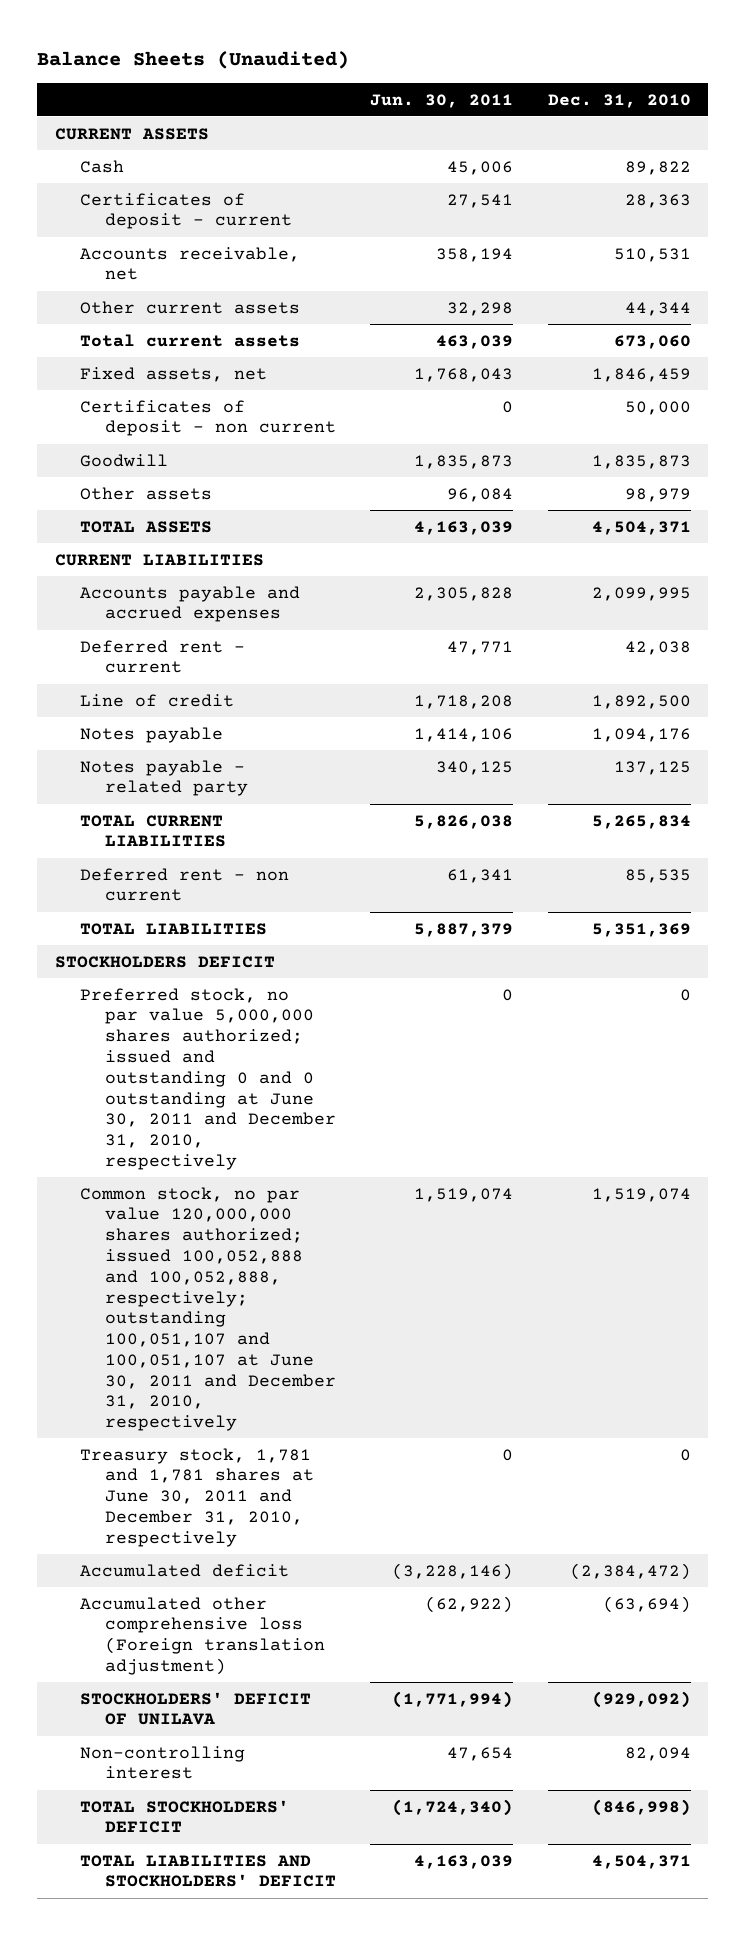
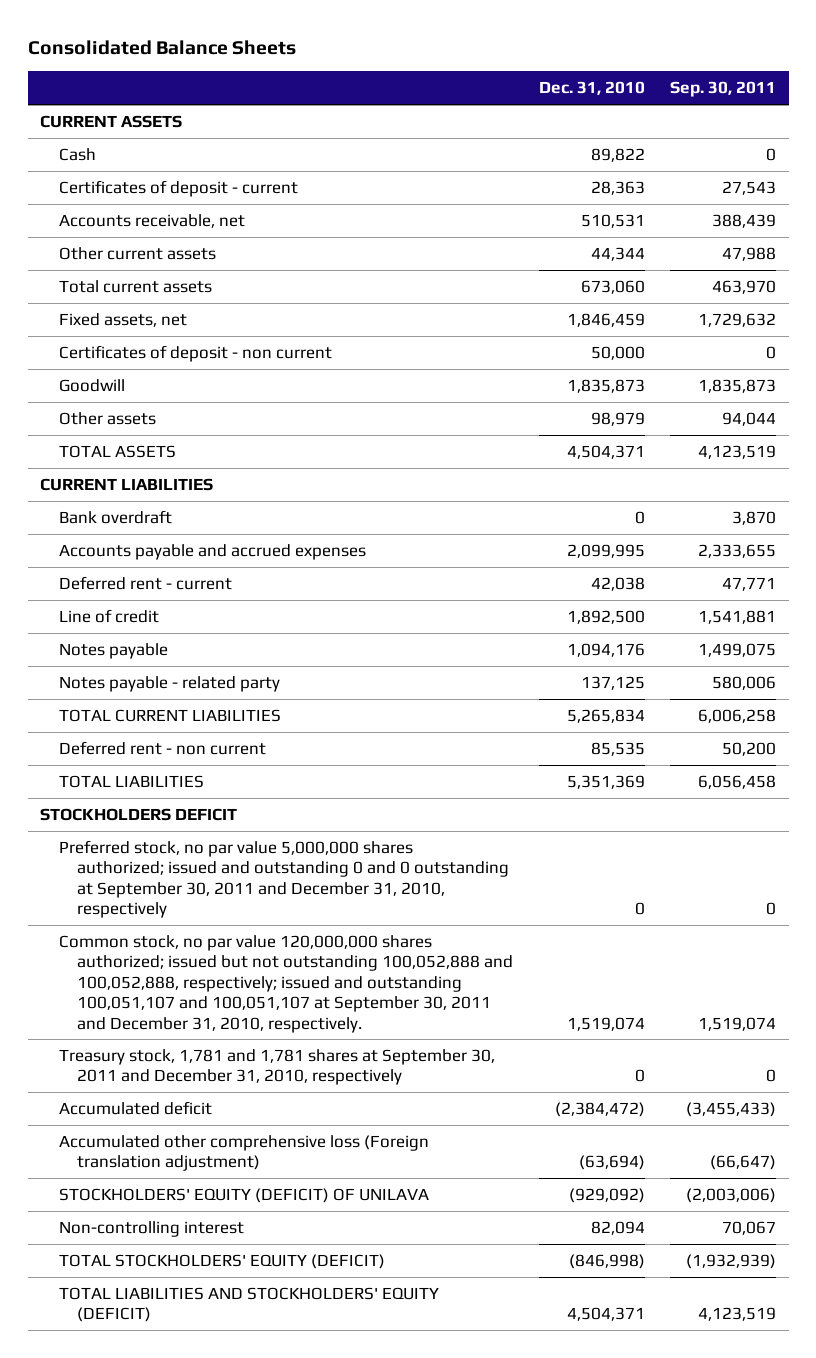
[37,51,350,70] Balance Sheets (Unaudited) -> [27,40,296,56] Consolidated Balance Sheets
[370,93,514,108] Jun. 30, 2011 -> none
none -> [669,81,776,98] Sep. 30, 2011
none -> [58,509,172,524] Bank overdraft
[79,987,336,1170] Preferred stock, no par value 5,000,000 shares authorized; issued and outstanding 0 and 0 outstanding at June 30, 2011 and December 31, 2010, respectively -> [58,839,510,919] Preferred stock, no par value 5,000,000 shares authorized; issued and outstanding 0 and 0 outstanding at September 30, 2011 and December 31, 2010, respectively
[79,1186,336,1432] Common stock, no par value 120,000,000 shares authorized; issued 100,052,888 and 100,052,888, respectively; outstanding 100,051,107 and 100,051,107 at June 30, 2011 and December 31, 2010, respectively -> [58,934,514,1033] Common stock, no par value 120,000,000 shares authorized; issued but not outstanding 100,052,888 and 100,052,888, respectively; issued and outstanding 100,051,107 and 100,051,107 at September 30, 2011 and December 31, 2010, respectively.
[79,1447,314,1547] Treasury stock, 1,781 and 1,781 shares at June 30, 2011 and December 31, 2010, respectively -> [58,1048,495,1086] Treasury stock, 1,781 and 1,781 shares at September 30, 2011 and December 31, 2010, respectively
[79,1691,311,1726] STOCKHOLDERS' DEFICIT OF UNILAVA -> [58,1187,429,1203] STOCKHOLDERS' EQUITY (DEFICIT) OF UNILAVA
[79,1799,289,1834] TOTAL STOCKHOLDERS' DEFICIT -> [58,1253,385,1269] TOTAL STOCKHOLDERS' EQUITY (DEFICIT)
[79,1854,336,1888] TOTAL LIABILITIES AND STOCKHOLDERS' DEFICIT -> [58,1286,439,1323] TOTAL LIABILITIES AND STOCKHOLDERS' EQUITY (DEFICIT)

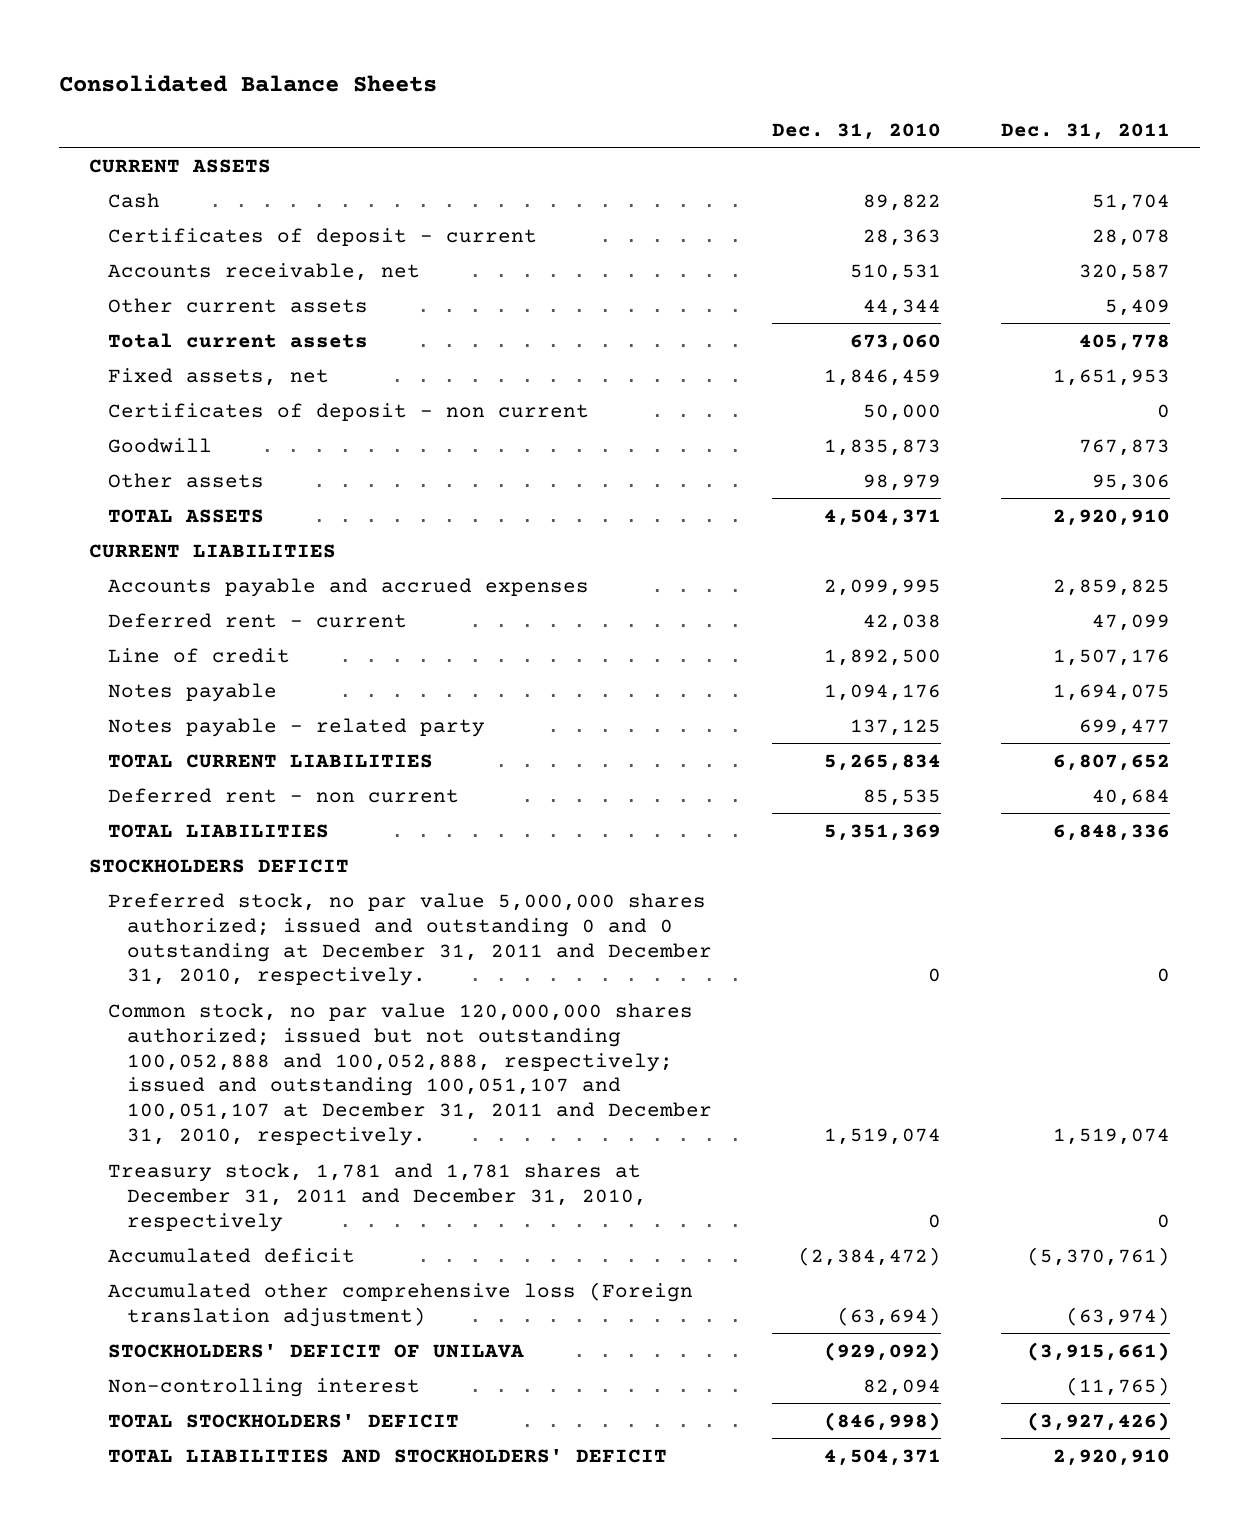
[669,81,776,98] Sep. 30, 2011 -> none
none -> [1001,122,1171,140] Dec. 31, 2011
[58,509,172,524] Bank overdraft -> none
[58,839,510,919] Preferred stock, no par value 5,000,000 shares authorized; issued and outstanding 0 and 0 outstanding at September 30, 2011 and December 31, 2010, respectively -> [107,892,713,987] Preferred stock, no par value 5,000,000 shares authorized; issued and outstanding 0 and 0 outstanding at December 31, 2011 and December 31, 2010, respectively.
[58,934,514,1033] Common stock, no par value 120,000,000 shares authorized; issued but not outstanding 100,052,888 and 100,052,888, respectively; issued and outstanding 100,051,107 and 100,051,107 at September 30, 2011 and December 31, 2010, respectively. -> [107,1002,713,1147] Common stock, no par value 120,000,000 shares authorized; issued but not outstanding 100,052,888 and 100,052,888, respectively; issued and outstanding 100,051,107 and 100,051,107 at December 31, 2011 and December 31, 2010, respectively.
[58,1048,495,1086] Treasury stock, 1,781 and 1,781 shares at September 30, 2011 and December 31, 2010, respectively -> [107,1162,648,1232] Treasury stock, 1,781 and 1,781 shares at December 31, 2011 and December 31, 2010, respectively
[58,1187,429,1203] STOCKHOLDERS' EQUITY (DEFICIT) OF UNILAVA -> [107,1343,524,1358] STOCKHOLDERS' DEFICIT OF UNILAVA
[58,1253,385,1269] TOTAL STOCKHOLDERS' EQUITY (DEFICIT) -> [107,1413,459,1428] TOTAL STOCKHOLDERS' DEFICIT
[58,1286,439,1323] TOTAL LIABILITIES AND STOCKHOLDERS' EQUITY (DEFICIT) -> [107,1448,667,1463] TOTAL LIABILITIES AND STOCKHOLDERS' DEFICIT

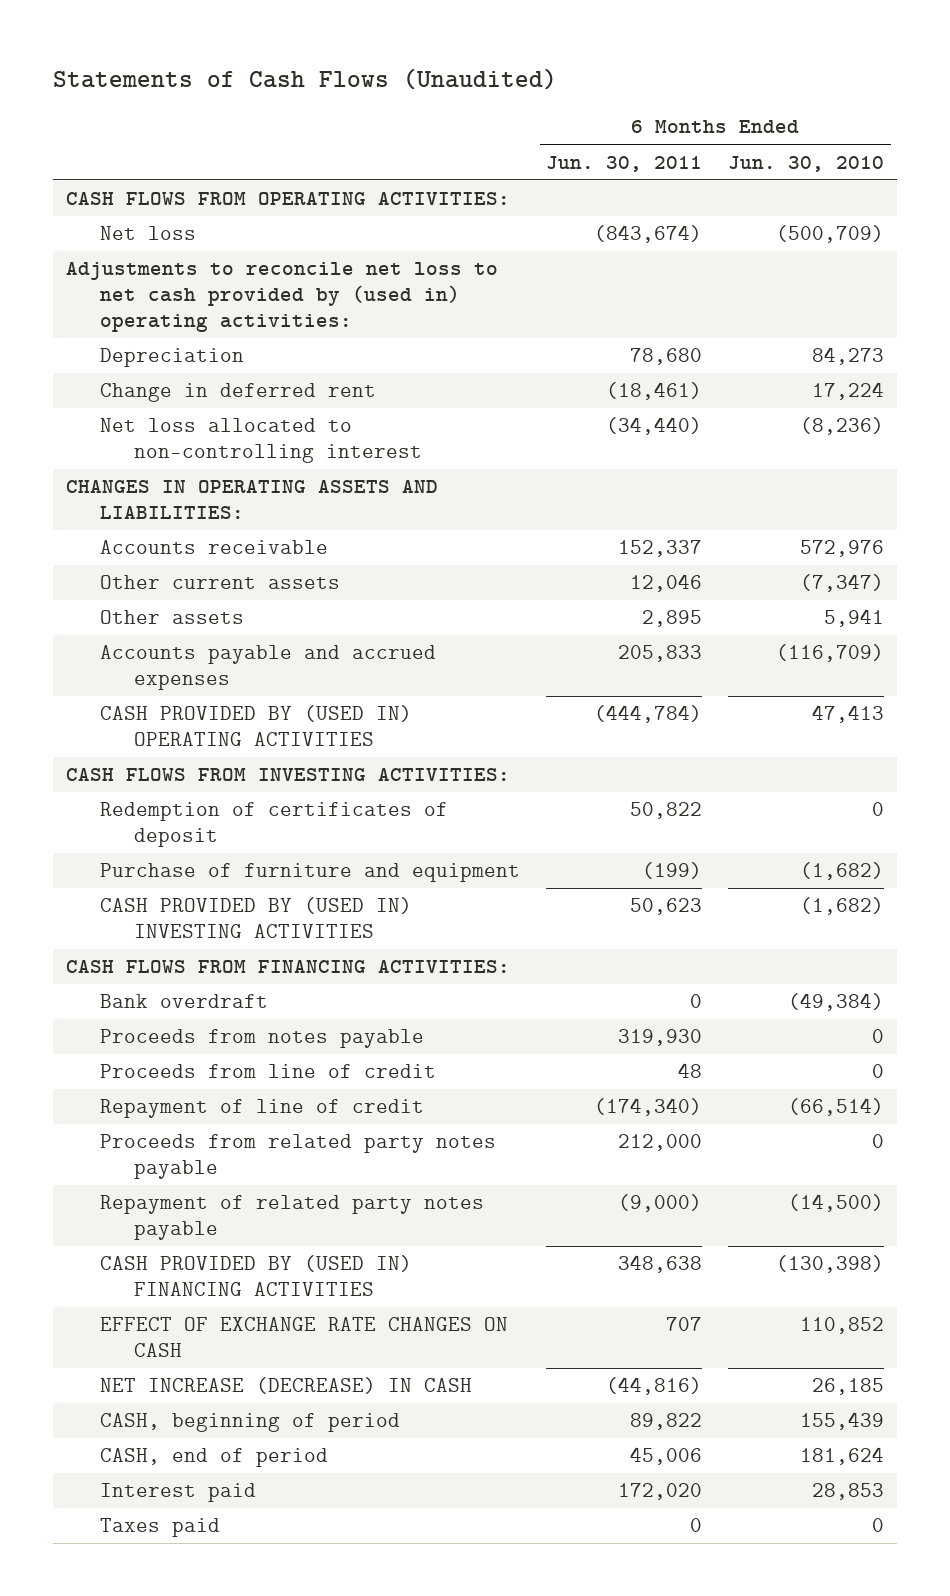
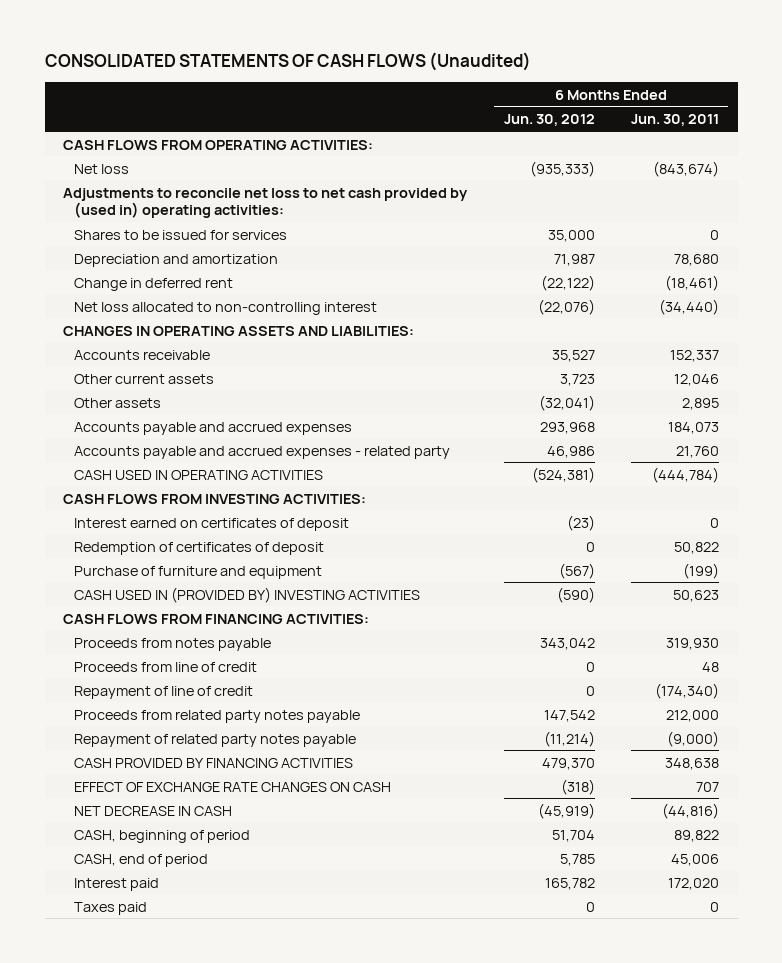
[53,68,558,91] Statements of Cash Flows (Unaudited) -> [44,52,531,72] CONSOLIDATED STATEMENTS OF CASH FLOWS (Unaudited)
[728,155,885,172] Jun. 30, 2010 -> none
none -> [503,114,595,127] Jun. 30, 2012
none -> [74,229,288,240] Shares to be issued for services
[100,348,245,368] Depreciation -> [74,253,279,267] Depreciation and amortization
[618,645,703,663] 205,833 -> [668,421,720,434] 184,073
none -> [74,445,451,459] Accounts payable and accrued expenses - related party
[100,705,413,747] CASH PROVIDED BY (USED IN) OPERATING ACTIVITIES -> [74,469,324,480] CASH USED IN OPERATING ACTIVITIES
none -> [74,517,350,531] Interest earned on certificates of deposit
[100,897,413,939] CASH PROVIDED BY (USED IN) INVESTING ACTIVITIES -> [74,586,421,603] CASH USED IN (PROVIDED BY) INVESTING ACTIVITIES
[100,994,269,1009] Bank overdraft -> none
[100,1255,413,1297] CASH PROVIDED BY (USED IN) FINANCING ACTIVITIES -> [74,757,354,768] CASH PROVIDED BY FINANCING ACTIVITIES
[100,1377,473,1395] NET INCREASE (DECREASE) IN CASH -> [74,805,233,816] NET DECREASE IN CASH

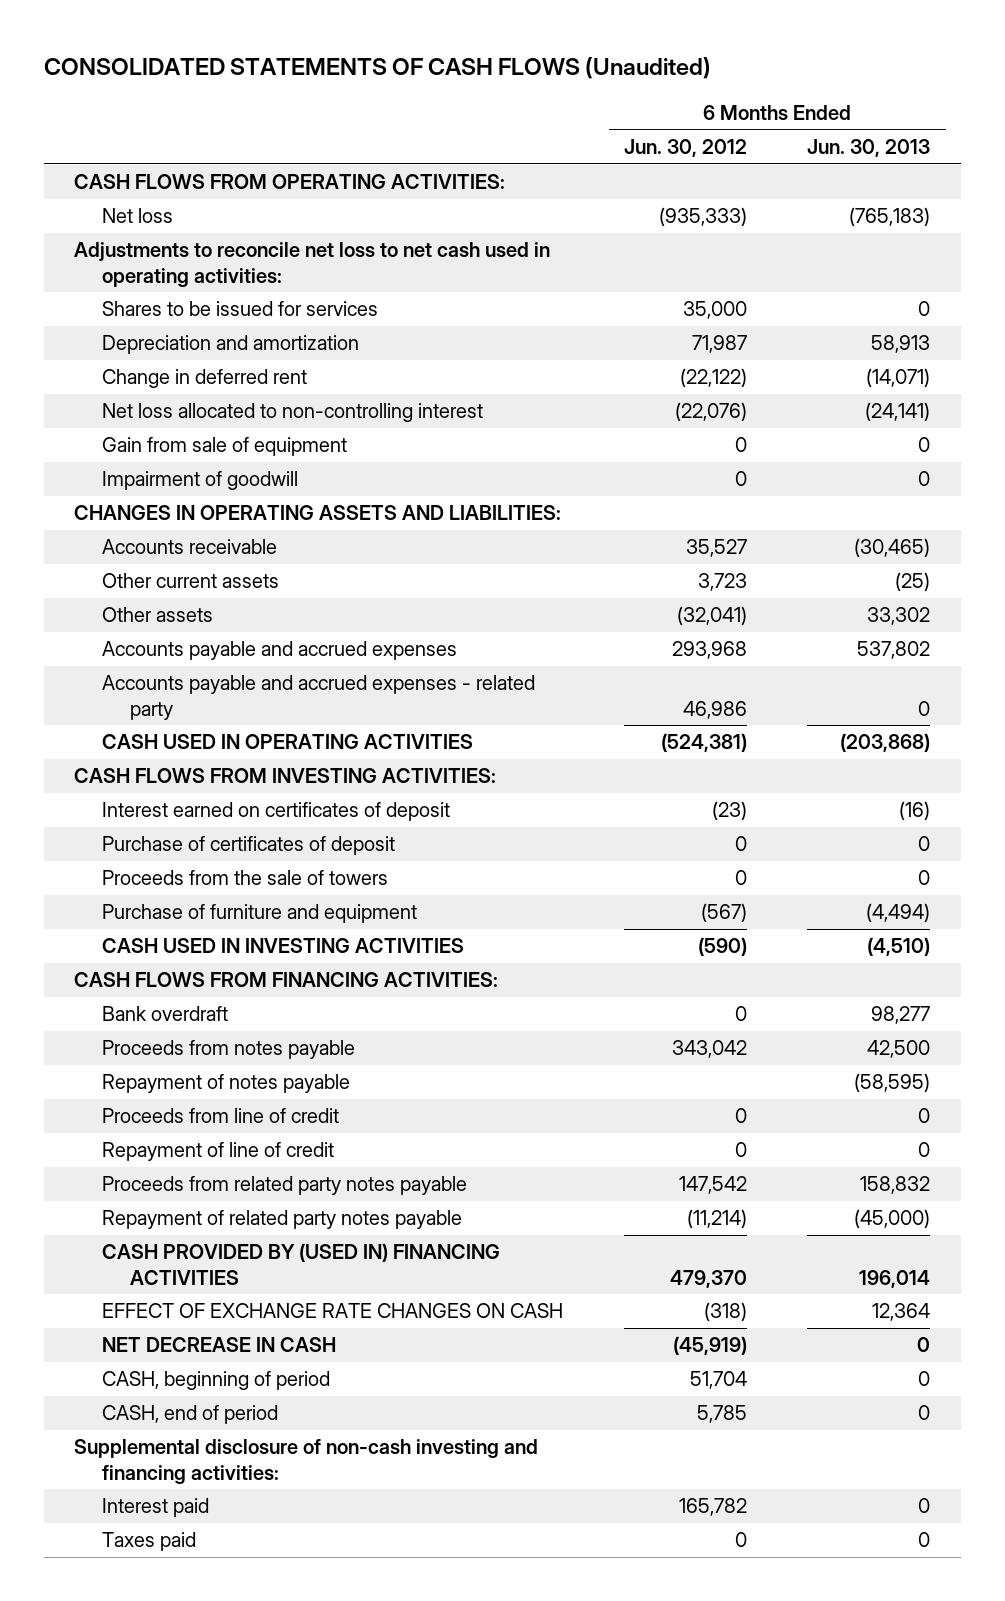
[631,114,720,127] Jun. 30, 2011 -> none
none -> [807,139,931,158] Jun. 30, 2013
[63,187,469,219] Adjustments to reconcile net loss to net cash provided by (used in) operating activities: -> [74,242,551,287] Adjustments to reconcile net loss to net cash used in operating activities:
none -> [102,437,348,457] Gain from sale of equipment
none -> [102,471,299,491] Impairment of goodwill
[74,541,325,555] Redemption of certificates of deposit -> [102,836,396,856] Purchase of certificates of deposit
none -> [102,870,389,886] Proceeds from the sale of towers
[74,586,421,603] CASH USED IN (PROVIDED BY) INVESTING ACTIVITIES -> [102,938,465,954] CASH USED IN INVESTING ACTIVITIES
none -> [102,1006,229,1022] Bank overdraft
none -> [102,1074,351,1094] Repayment of notes payable
[74,757,354,768] CASH PROVIDED BY FINANCING ACTIVITIES -> [102,1243,501,1285] CASH PROVIDED BY (USED IN) FINANCING ACTIVITIES
none -> [74,1439,539,1484] Supplemental disclosure of non-cash investing and financing activities:

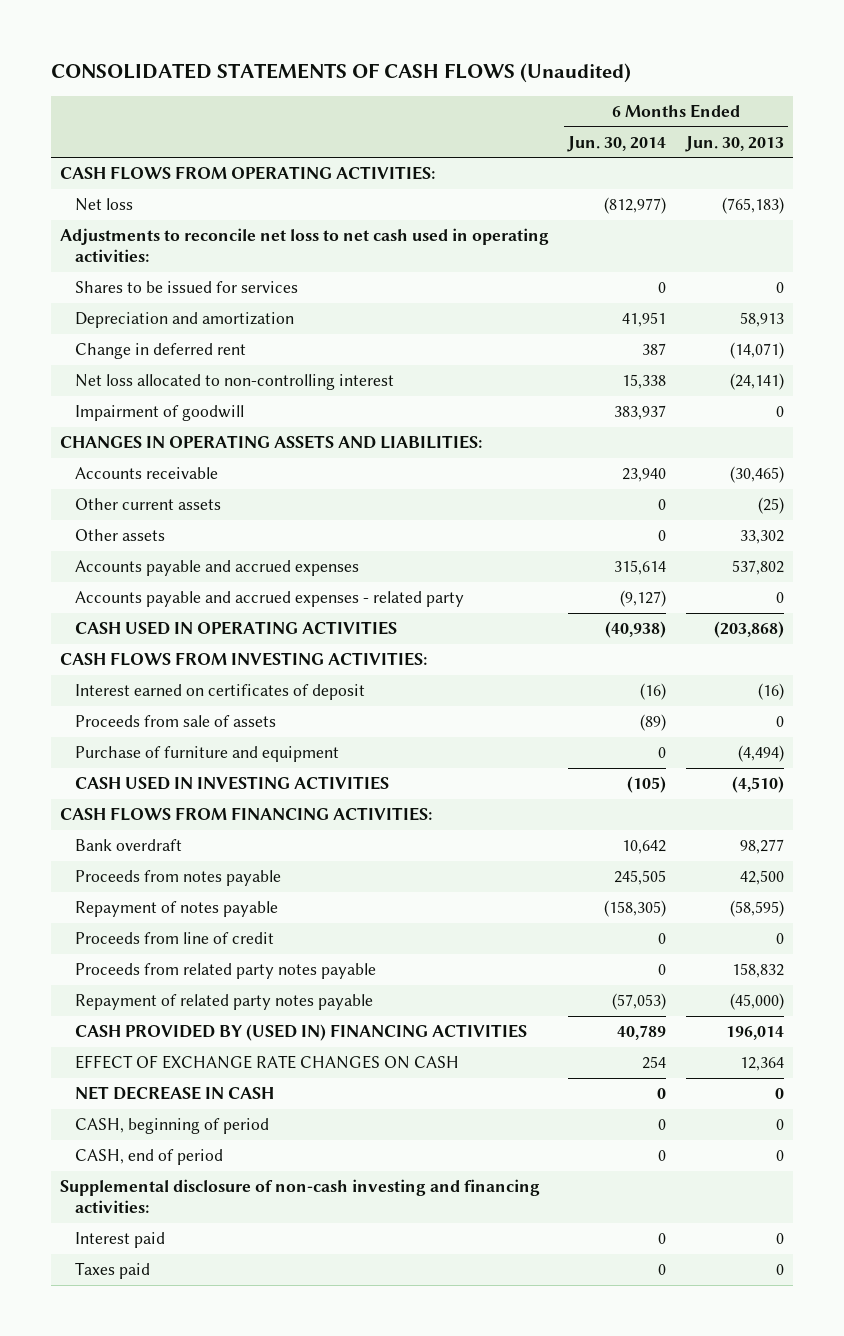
[623,139,747,158] Jun. 30, 2012 -> none
none -> [567,135,667,152] Jun. 30, 2014
[102,437,348,457] Gain from sale of equipment -> none
[102,836,396,856] Purchase of certificates of deposit -> none
[102,870,389,886] Proceeds from the sale of towers -> [74,715,276,728] Proceeds from sale of assets
[102,1142,335,1162] Repayment of line of credit -> none

